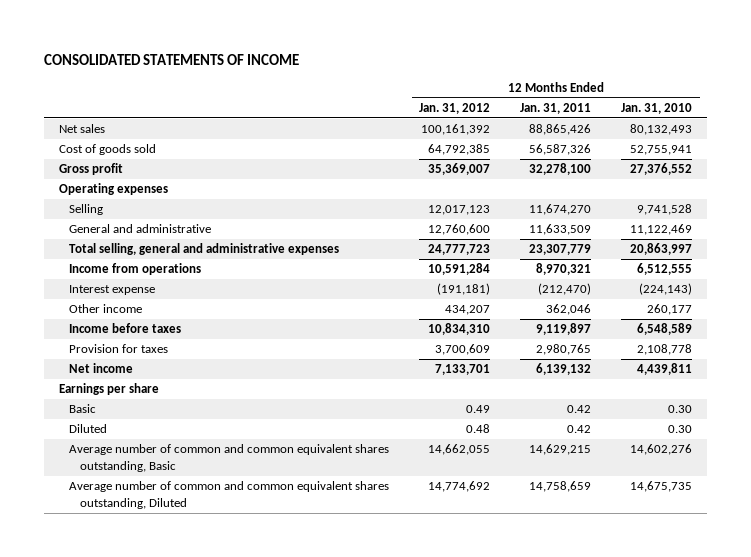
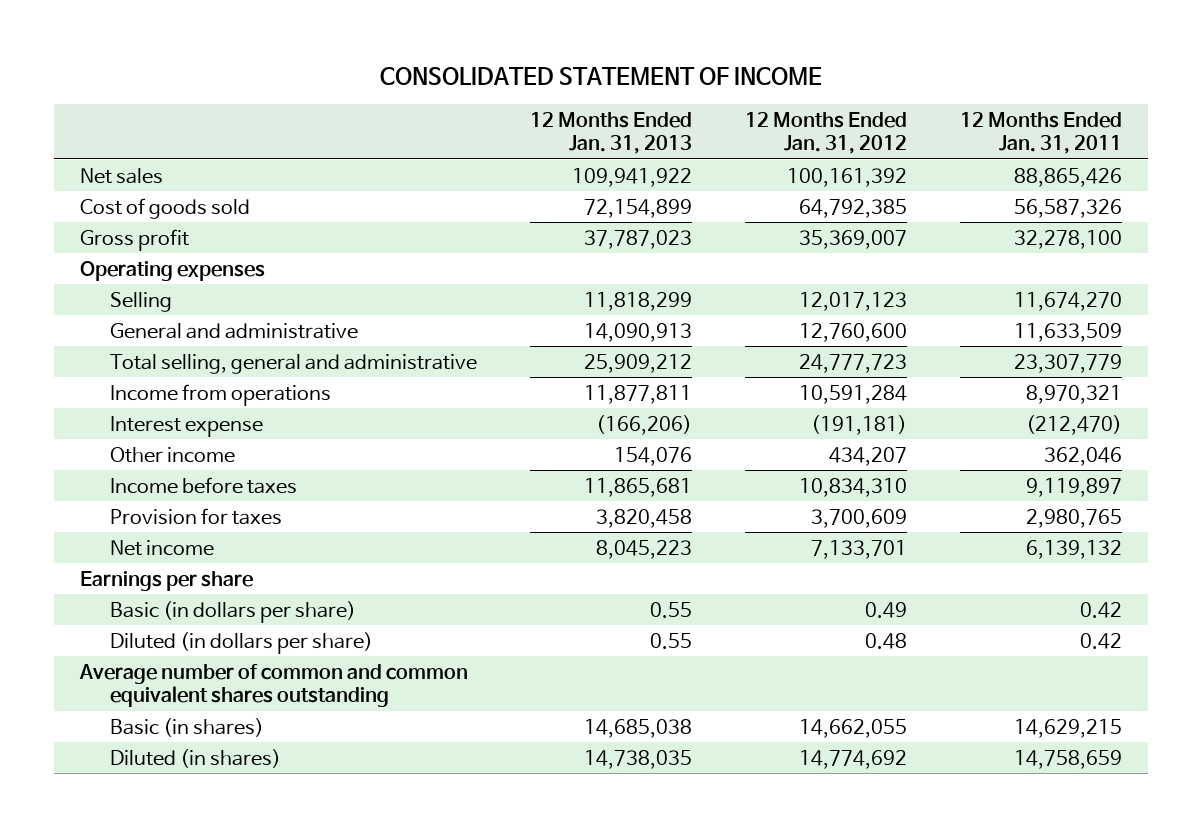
[44,53,300,65] CONSOLIDATED STATEMENTS OF INCOME -> [379,67,822,86] CONSOLIDATED STATEMENT OF INCOME
[621,103,693,115] Jan. 31, 2010 -> none
none -> [529,111,692,155] 12 Months Ended Jan. 31, 2013
[69,243,340,256] Total selling, general and administrative expenses -> [109,353,477,374] Total selling, general and administrative
[69,404,97,414] Basic -> [109,600,356,623] Basic (in dollars per share)
[69,424,108,434] Diluted -> [109,631,373,654] Diluted (in dollars per share)
none -> [79,663,469,708] Average number of common and common equivalent shares outstanding
[69,444,390,473] Average number of common and common equivalent shares outstanding, Basic -> [109,717,264,737] Basic (in shares)
[69,481,390,510] Average number of common and common equivalent shares outstanding, Diluted -> [109,748,281,768] Diluted (in shares)

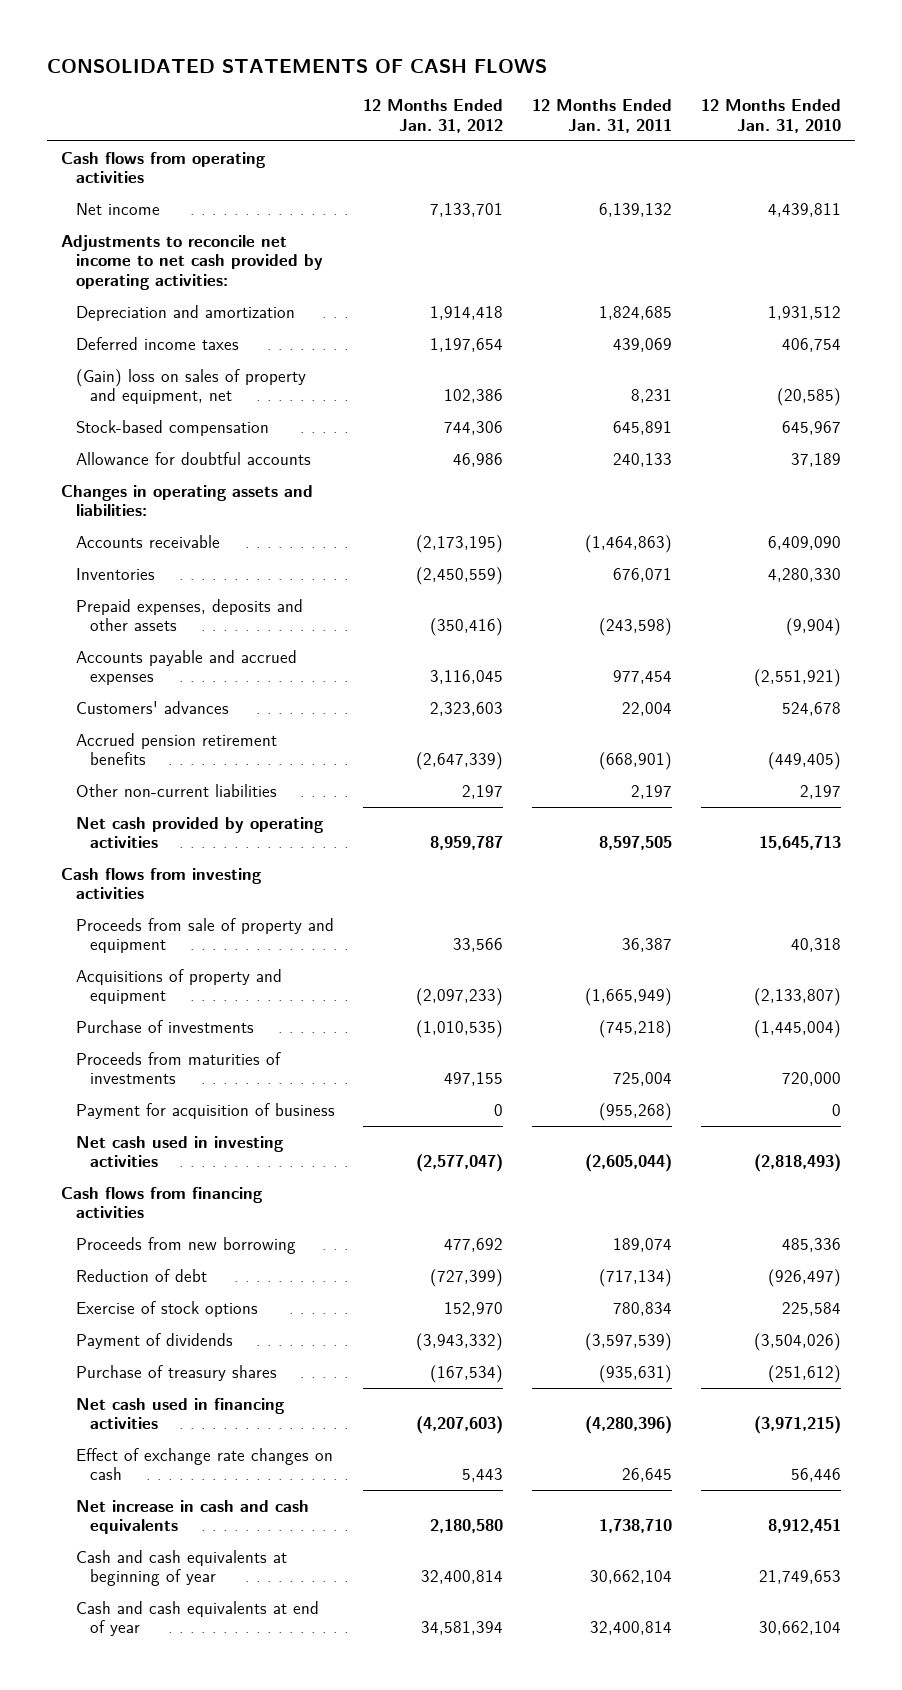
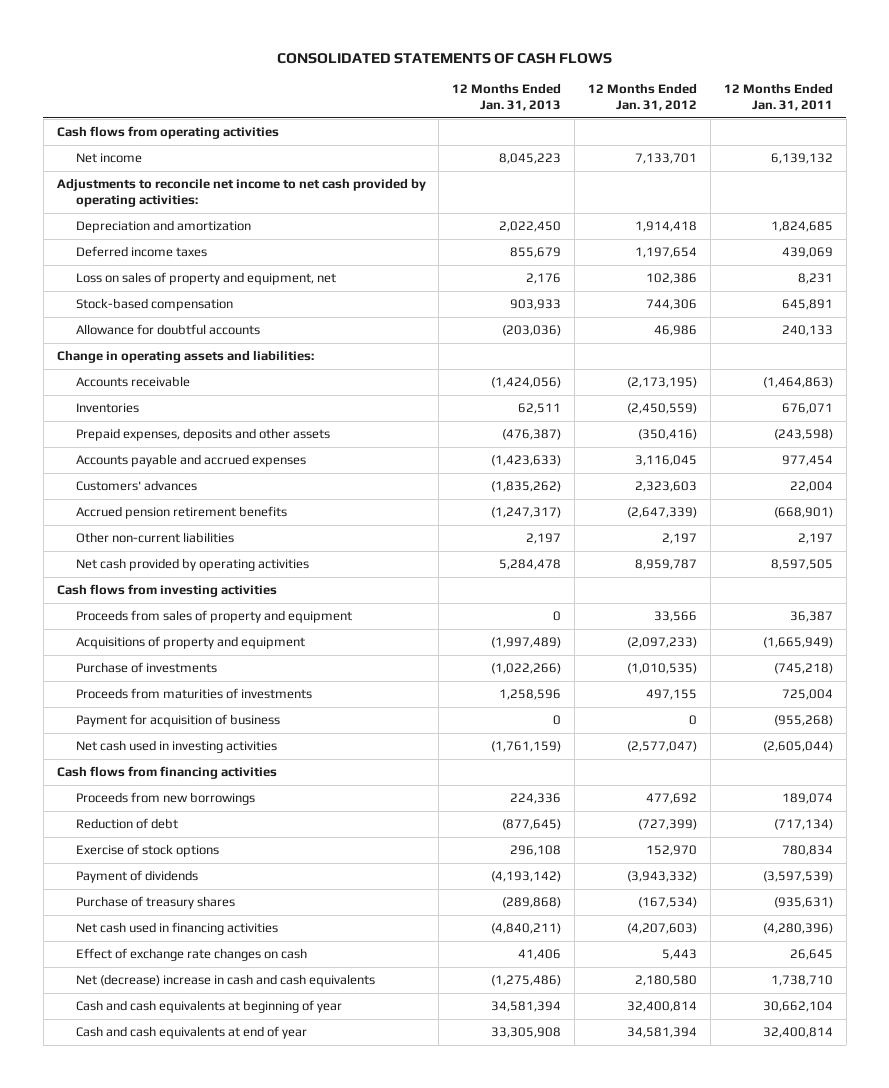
[700,99,841,133] 12 Months Ended Jan. 31, 2010 -> none
none -> [452,82,562,112] 12 Months Ended Jan. 31, 2013
[75,368,306,405] (Gain) loss on sales of property and equipment, net -> [75,271,336,285] Loss on sales of property and equipment, net
[61,484,314,517] Changes in operating assets and liabilities: -> [56,349,314,363] Change in operating assets and liabilities:
[75,917,334,954] Proceeds from sale of property and equipment -> [75,609,352,623] Proceeds from sales of property and equipment
[75,1236,296,1254] Proceeds from new borrowing -> [75,791,255,805] Proceeds from new borrowings
[75,1499,309,1535] Net increase in cash and cash equivalents -> [75,973,375,987] Net (decrease) increase in cash and cash equivalents

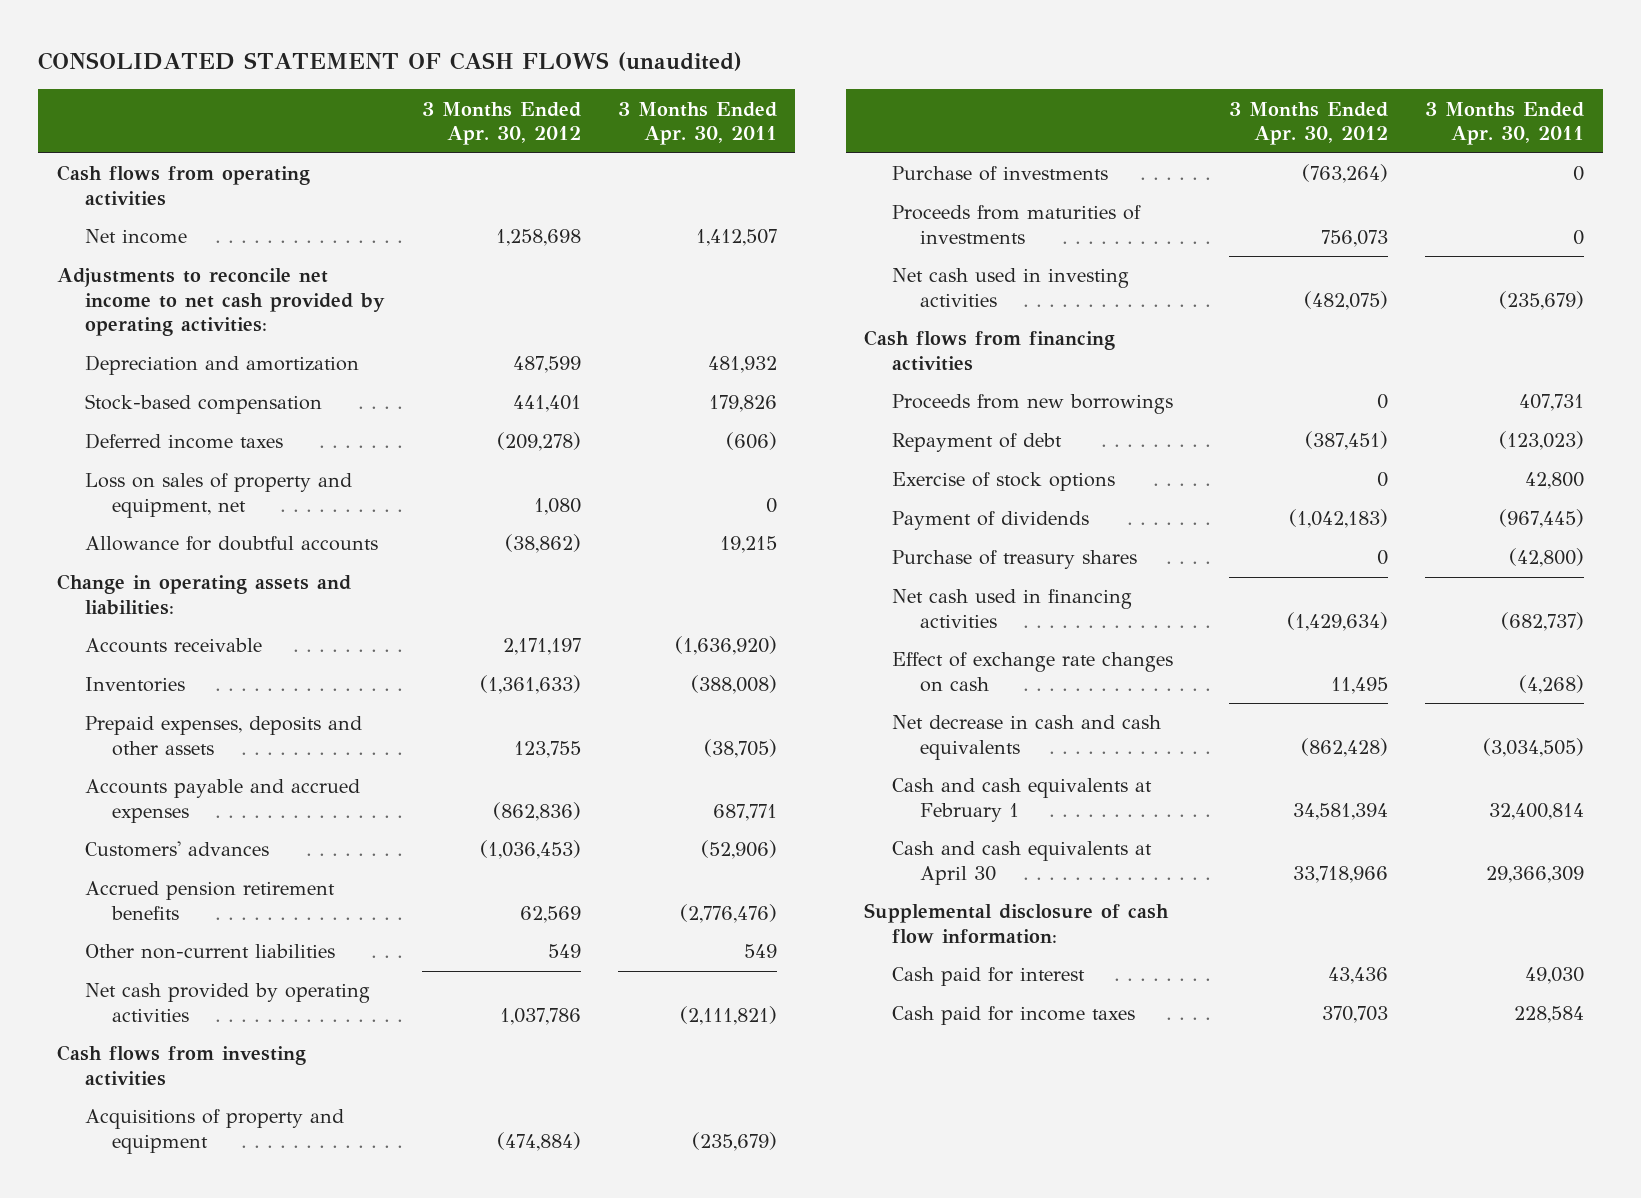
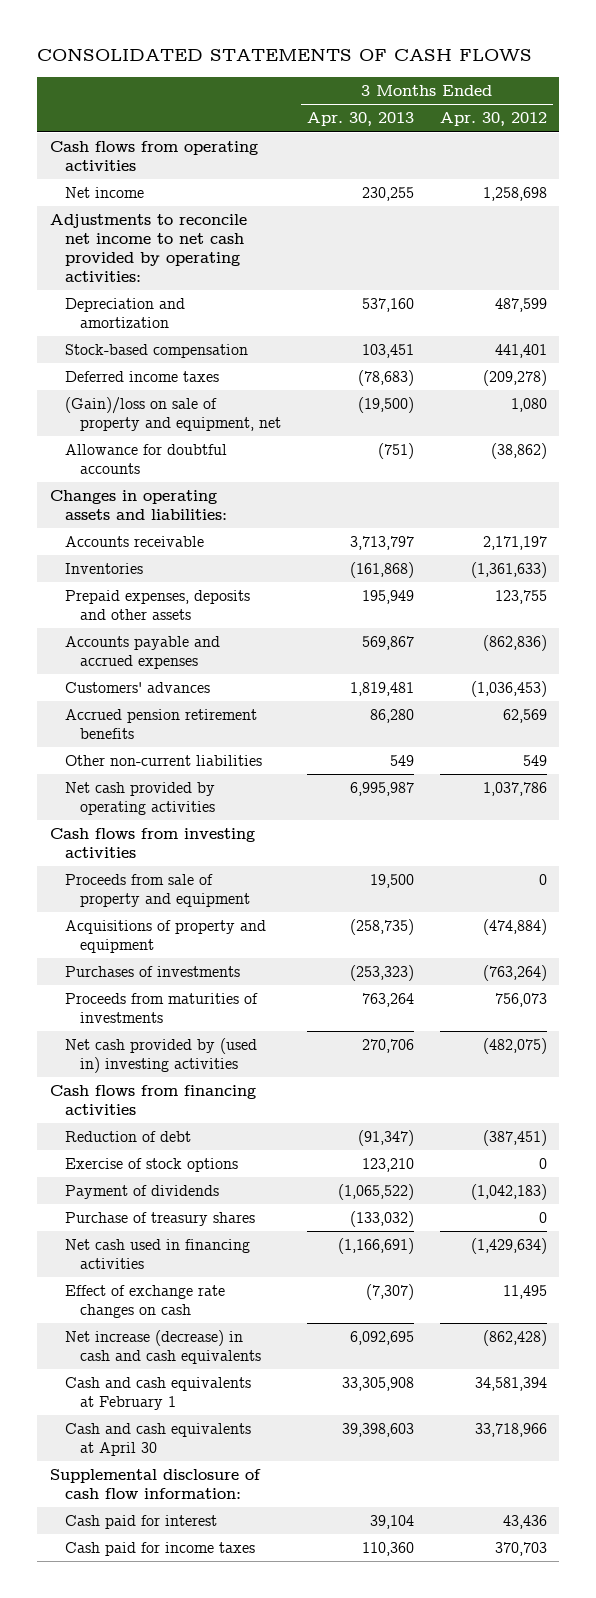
[38,52,743,72] CONSOLIDATED STATEMENT OF CASH FLOWS (unaudited) -> [36,48,532,62] CONSOLIDATED STATEMENTS OF CASH FLOWS
[617,101,777,146] 3 Months Ended Apr. 30, 2011 -> none
none -> [306,112,414,127] Apr. 30, 2013
[84,473,352,518] Loss on sales of property and equipment, net -> [64,397,282,431] (Gain)/loss on sale of property and equipment, net
[56,574,351,615] Change in operating assets and liabilities: -> [49,490,227,520] Changes in operating assets and liabilities:
none -> [64,874,251,907] Proceeds from sale of property and equipment
[891,166,1108,182] Purchase of investments -> [64,966,240,978] Purchases of investments
[891,268,1129,307] Net cash used in investing activities -> [64,1038,257,1073] Net cash provided by (used in) investing activities
[891,394,1173,415] Proceeds from new borrowings -> none
[891,433,1062,453] Repayment of debt -> [64,1131,191,1143] Reduction of debt
[891,715,1161,760] Net decrease in cash and cash equivalents -> [64,1330,262,1364] Net increase (decrease) in cash and cash equivalents

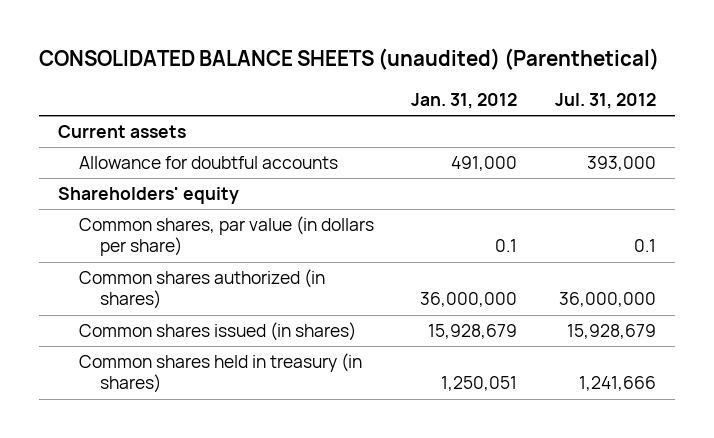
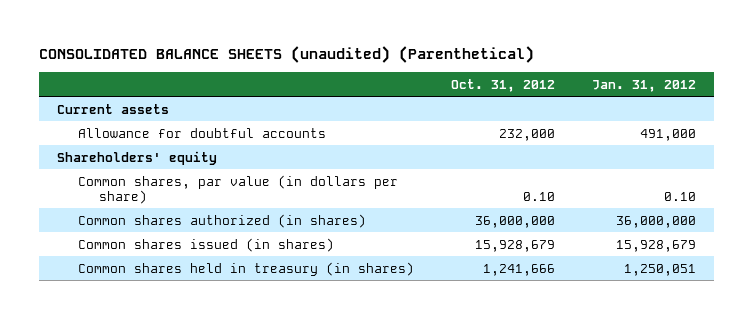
[554,93,656,110] Jul. 31, 2012 -> none
none -> [450,78,555,92] Oct. 31, 2012
[495,239,518,253] 0.1 -> [663,191,696,201] 0.10

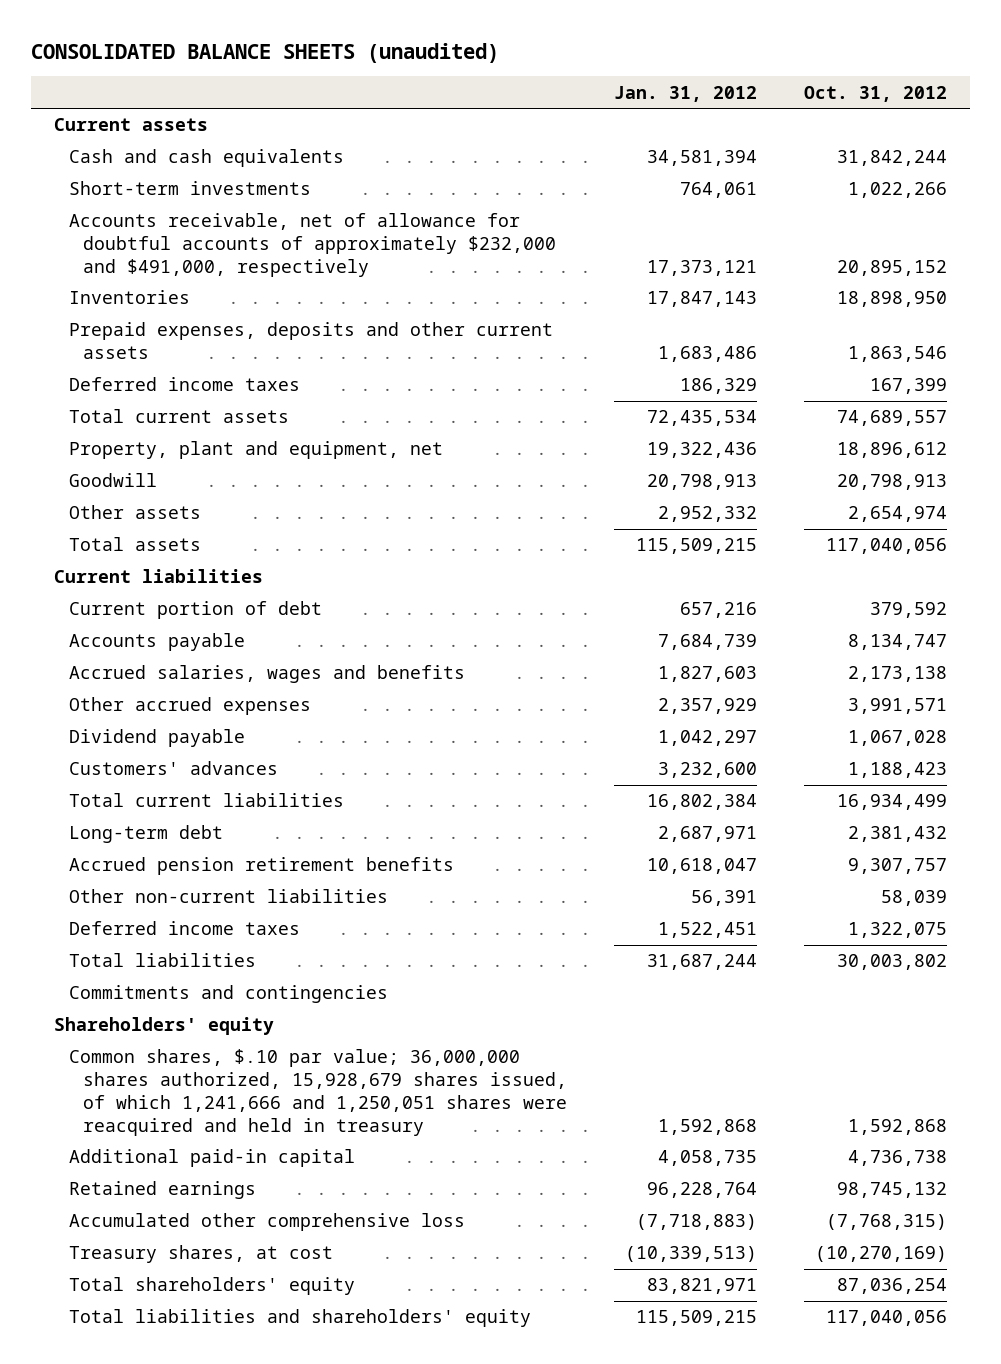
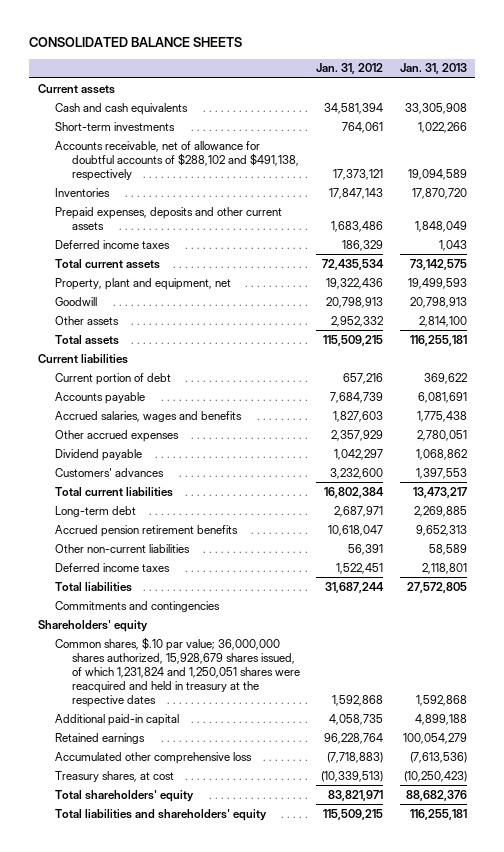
[30,42,499,63] CONSOLIDATED BALANCE SHEETS (unaudited) -> [29,37,243,48] CONSOLIDATED BALANCE SHEETS
[803,85,947,102] Oct. 31, 2012 -> none
none -> [399,63,467,75] Jan. 31, 2013
[68,213,557,277] Accounts receivable, net of allowance for doubtful accounts of approximately $232,000 and $491,000, respectively -> [54,140,300,181] Accounts receivable, net of allowance for doubtful accounts of $288,102 and $491,138, respectively
[68,1049,568,1136] Common shares, $.10 par value; 36,000,000 shares authorized, 15,928,679 shares issued, of which 1,241,666 and 1,250,051 shares were reacquired and held in treasury -> [54,636,301,707] Common shares, $.10 par value; 36,000,000 shares authorized, 15,928,679 shares issued, of which 1,231,824 and 1,250,051 shares were reacquired and held in treasury at the respective dates

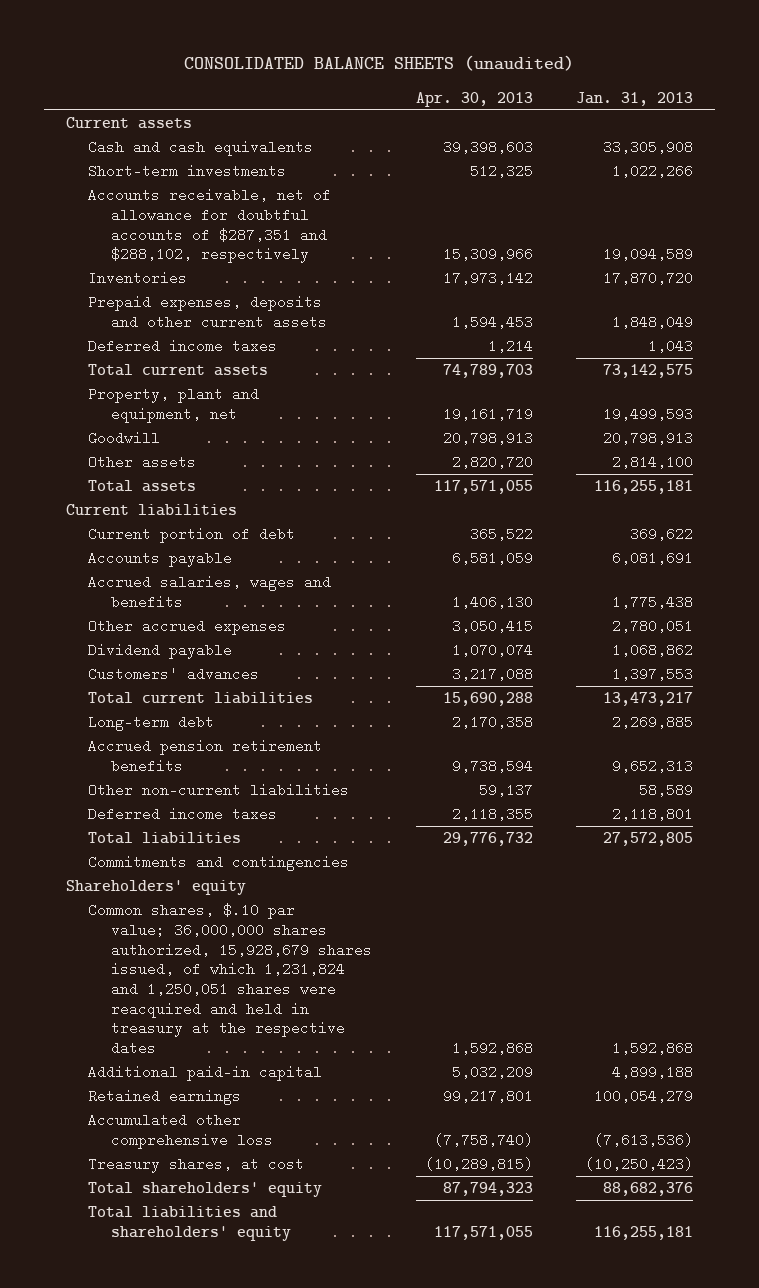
[29,37,243,48] CONSOLIDATED BALANCE SHEETS -> [184,55,575,72] CONSOLIDATED BALANCE SHEETS (unaudited)
[316,63,384,75] Jan. 31, 2012 -> none
none -> [415,91,533,107] Apr. 30, 2013
[54,140,300,181] Accounts receivable, net of allowance for doubtful accounts of $288,102 and $491,138, respectively -> [88,188,332,264] Accounts receivable, net of allowance for doubtful accounts of $287,351 and $288,102, respectively

